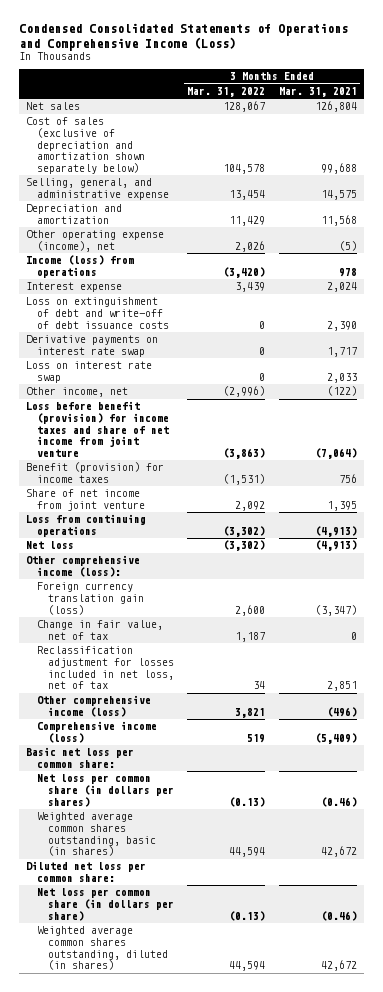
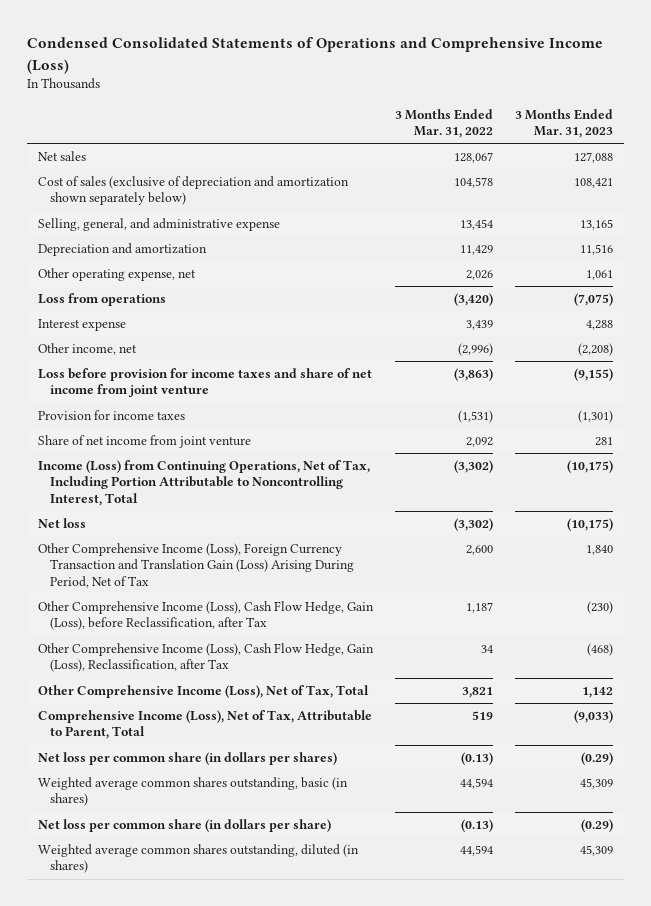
[278,87,357,98] Mar. 31, 2021 -> none
none -> [514,108,613,139] 3 Months Ended Mar. 31, 2023
[26,230,165,253] Other operating expense (income), net -> [37,267,196,281] Other operating expense, net
[26,255,135,279] Income (loss) from operations -> [37,292,166,306] Loss from operations
[26,297,169,329] Loss on extinguishment of debt and write-off of debt issuance costs -> none
[26,335,159,358] Derivative payments on interest rate swap -> none
[26,361,153,384] Loss on interest rate swap -> none
[26,401,169,458] Loss before benefit (provision) for income taxes and share of net income from joint venture -> [37,367,372,398] Loss before provision for income taxes and share of net income from joint venture
[26,462,165,484] Benefit (provision) for income taxes -> [37,409,185,420] Provision for income taxes
[26,514,147,538] Loss from continuing operations -> [37,459,370,506] Income (Loss) from Continuing Operations, Net of Tax, Including Portion Attributable to Noncontrolling Interest, Total
[26,555,141,578] Other comprehensive income (loss): -> none
[36,582,144,615] Foreign currency translation gain (loss) -> none
[26,747,135,769] Basic net loss per common share: -> none
none -> [37,542,354,588] Other Comprehensive Income (Loss), Foreign Currency Transaction and Translation Gain (Loss) Arising During Period, Net of Tax
[36,620,163,641] Change in fair value, net of tax -> [37,600,374,631] Other Comprehensive Income (Loss), Cash Flow Hedge, Gain (Loss), before Reclassification, after Tax
[36,646,174,690] Reclassification adjustment for losses included in net loss, net of tax -> [37,642,374,673] Other Comprehensive Income (Loss), Cash Flow Hedge, Gain (Loss), Reclassification, after Tax
[36,695,151,718] Other comprehensive income (loss) -> [37,684,369,698] Other Comprehensive Income (Loss), Net of Tax, Total
[36,721,157,744] Comprehensive income (loss) -> [37,709,372,740] Comprehensive Income (Loss), Net of Tax, Attributable to Parent, Total
[26,861,147,883] Diluted net loss per common share: -> none

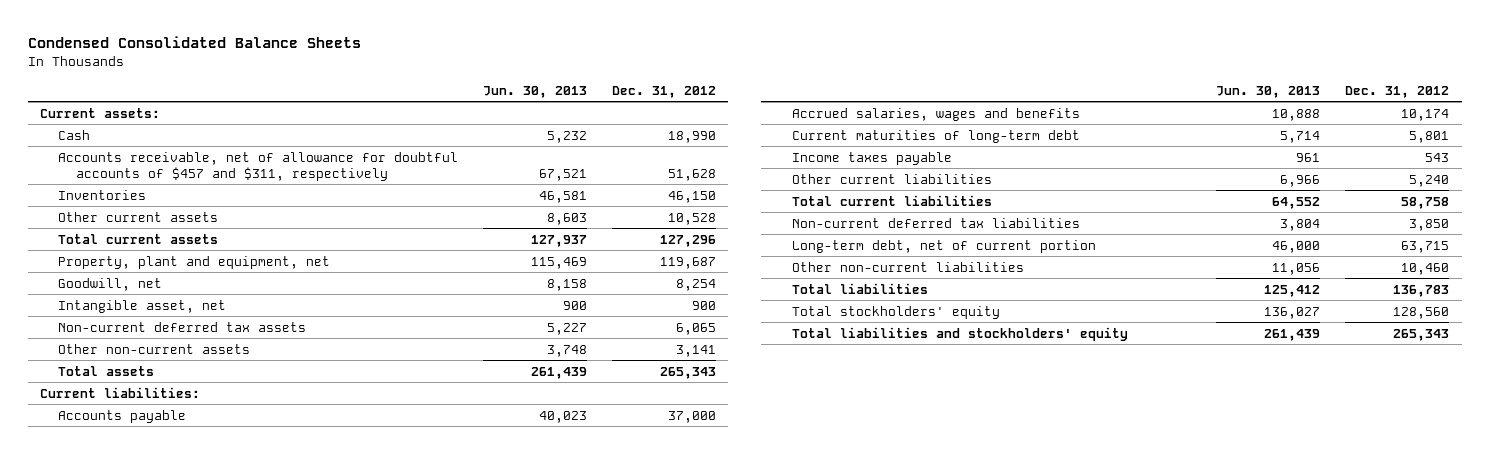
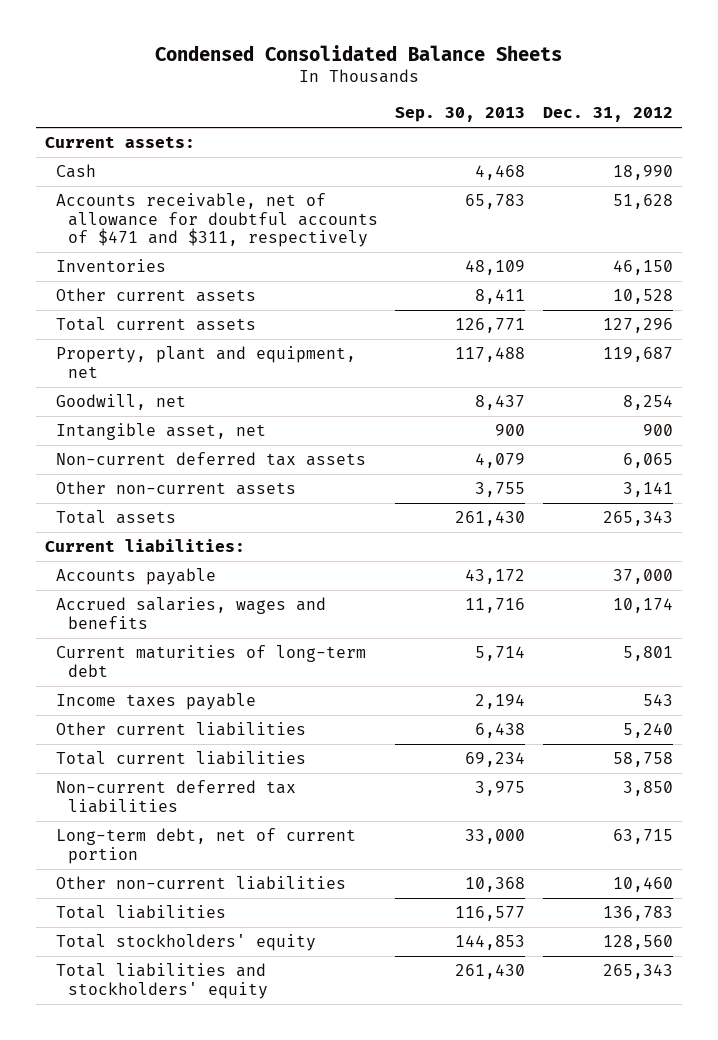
[482,85,587,98] Jun. 30, 2013 -> none
none -> [395,107,526,123] Sep. 30, 2013
[58,151,459,181] Accounts receivable, net of allowance for doubtful accounts of $457 and $311, respectively -> [56,193,378,248] Accounts receivable, net of allowance for doubtful accounts of $471 and $311, respectively

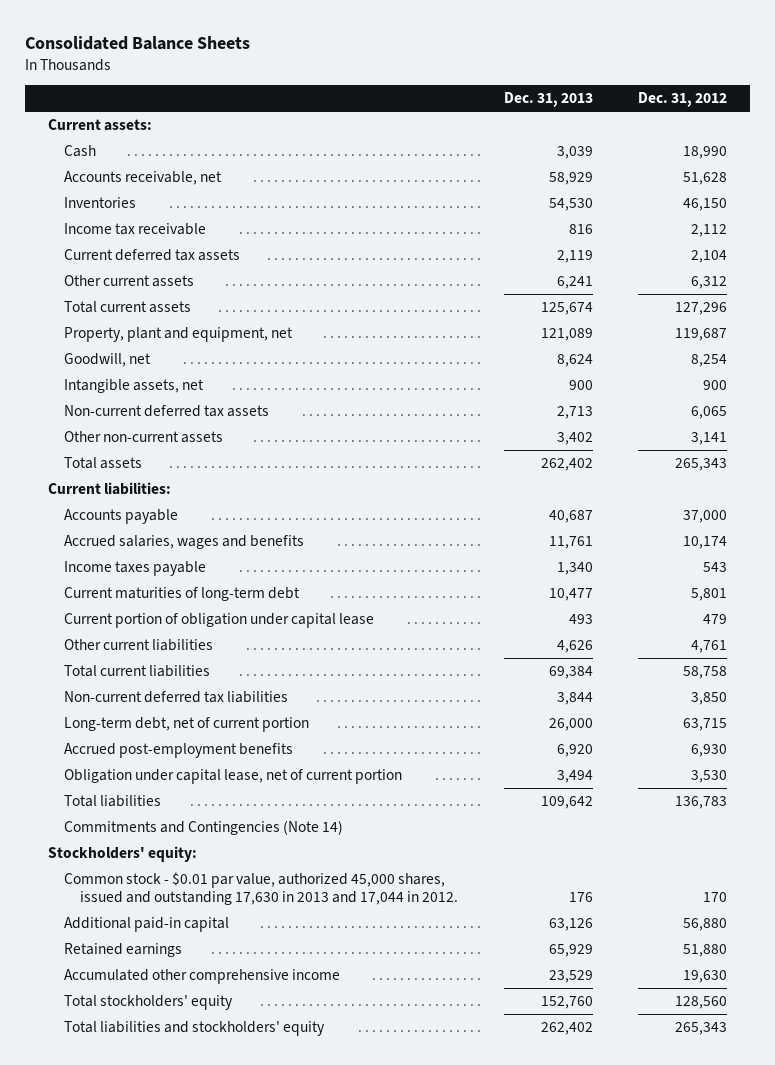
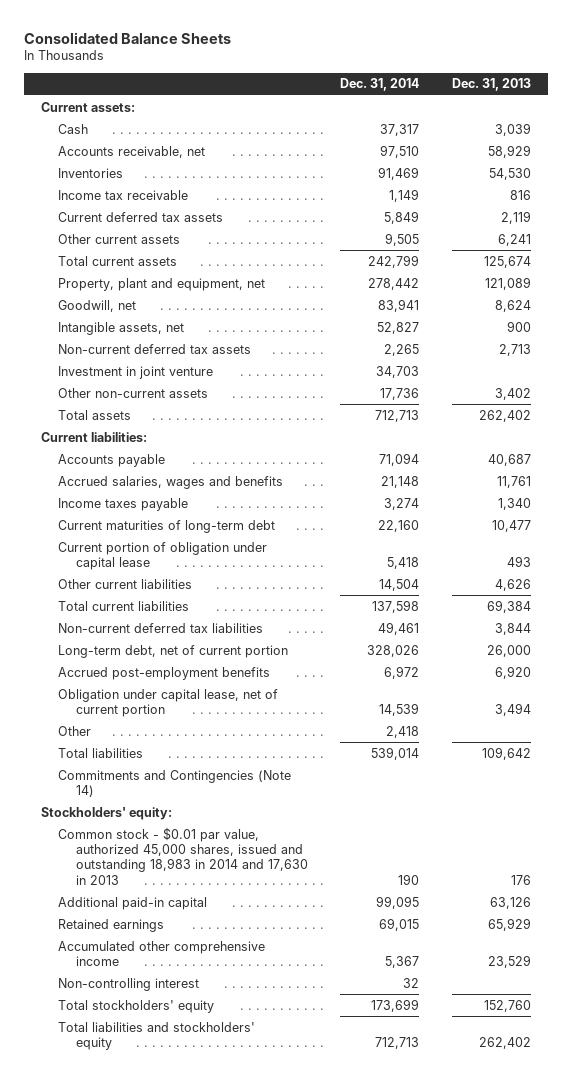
[638,92,728,108] Dec. 31, 2012 -> none
none -> [340,78,420,92] Dec. 31, 2014
none -> [58,365,214,379] Investment in joint venture
none -> [58,725,92,736] Other
[63,871,458,906] Common stock - $0.01 par value, authorized 45,000 shares, issued and outstanding 17,630 in 2013 and 17,044 in 2012. -> [58,826,308,885] Common stock - $0.01 par value, authorized 45,000 shares, issued and outstanding 18,983 in 2014 and 17,630 in 2013
none -> [58,977,200,991] Non-controlling interest

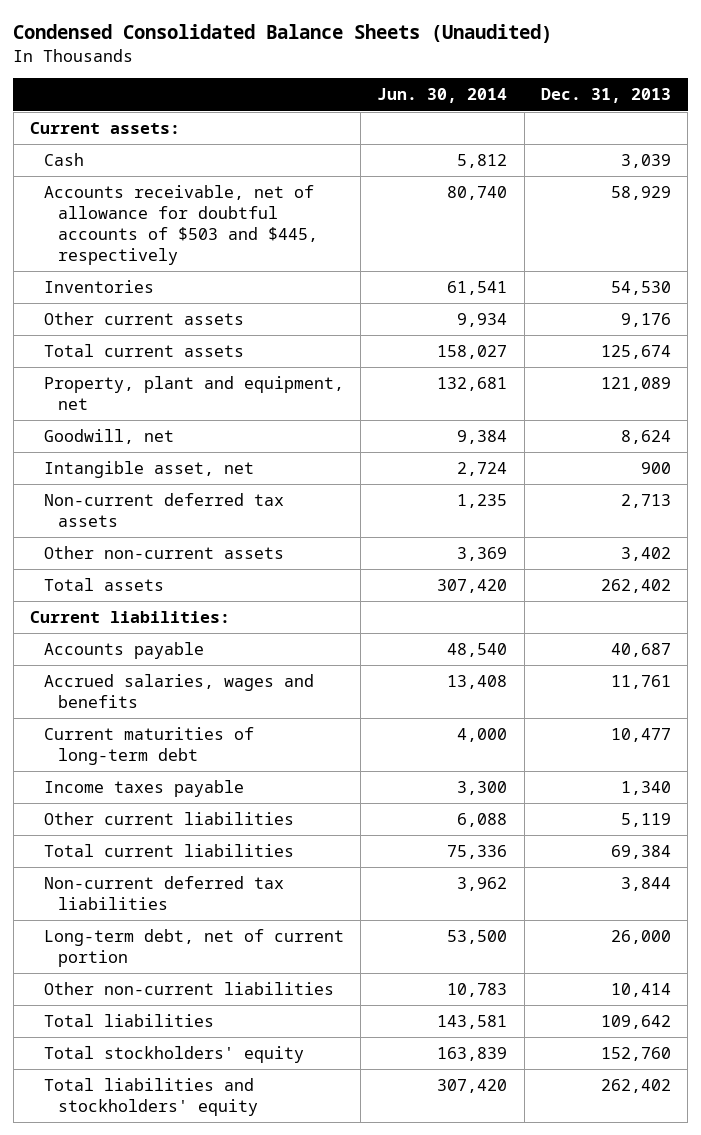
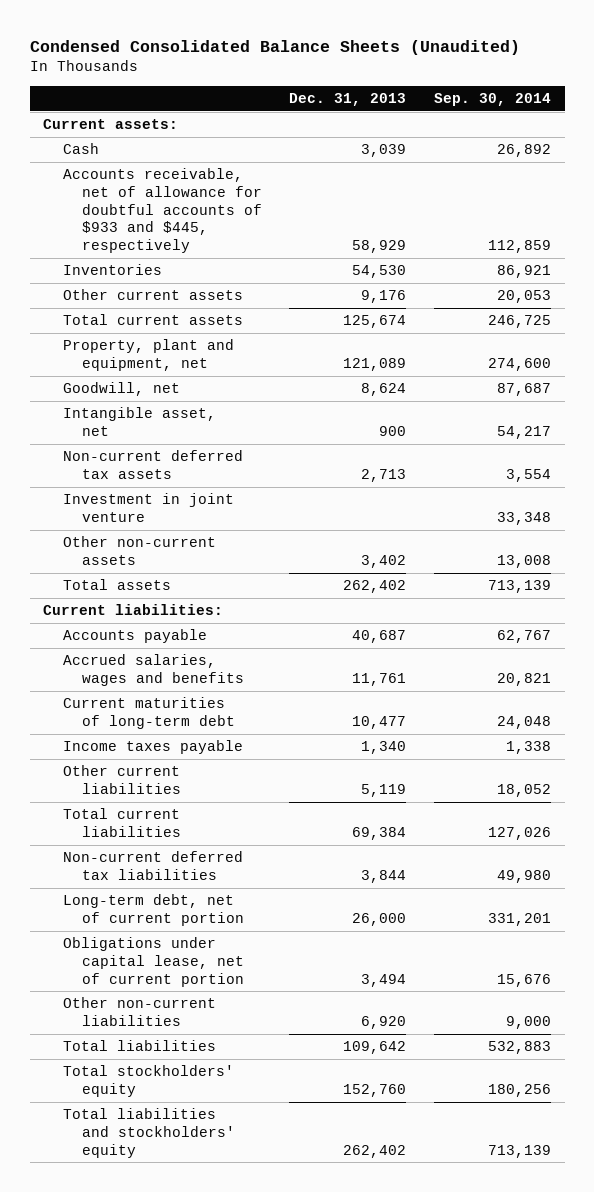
[377,88,508,104] Jun. 30, 2014 -> none
none -> [433,93,551,107] Sep. 30, 2014
[43,185,318,265] Accounts receivable, net of allowance for doubtful accounts of $503 and $445, respectively -> [62,168,262,253] Accounts receivable, net of allowance for doubtful accounts of $933 and $445, respectively
none -> [62,493,234,522] Investment in joint venture
none -> [62,937,244,987] Obligations under capital lease, net of current portion
[610,983,671,998] 10,414 -> [361,1015,407,1029] 6,920

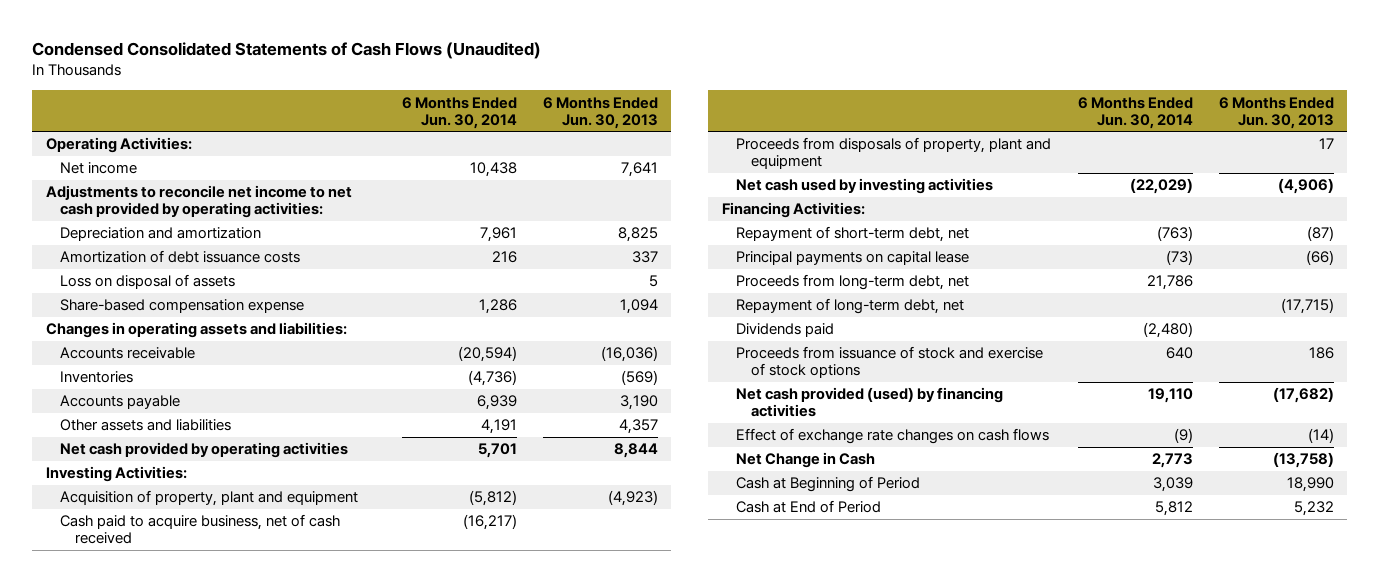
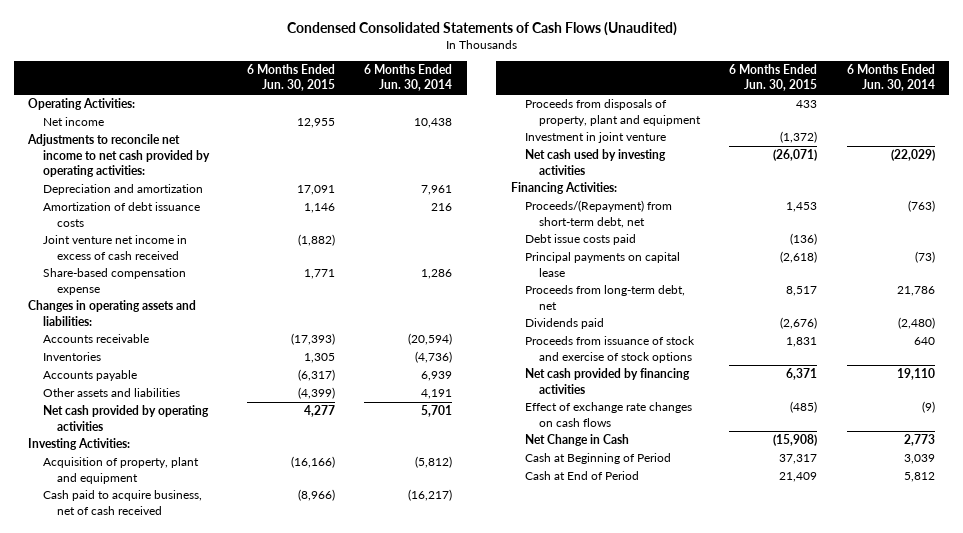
[542,96,658,129] 6 Months Ended Jun. 30, 2013 -> none
none -> [246,64,335,92] 6 Months Ended Jun. 30, 2015
[60,274,236,290] Loss on disposal of assets -> none
none -> [42,235,187,260] Joint venture net income in excess of cash received
none -> [525,132,667,144] Investment in joint venture
[736,226,970,243] Repayment of short-term debt, net -> [525,200,673,228] Proceeds/(Repayment) from short-term debt, net
none -> [525,234,637,246] Debt issue costs paid
[736,298,965,315] Repayment of long-term debt, net -> none
[736,387,1004,418] Net cash provided (used) by financing activities -> [525,368,691,394] Net cash provided by financing activities

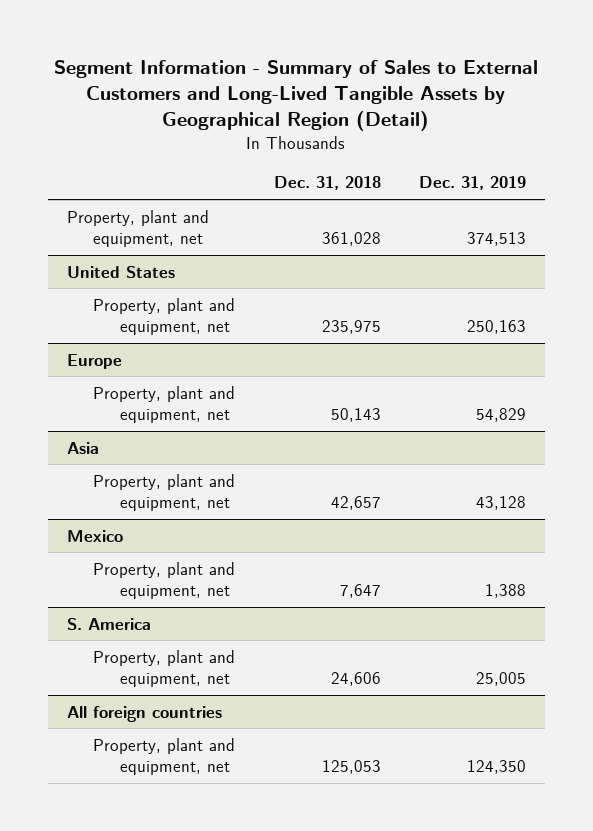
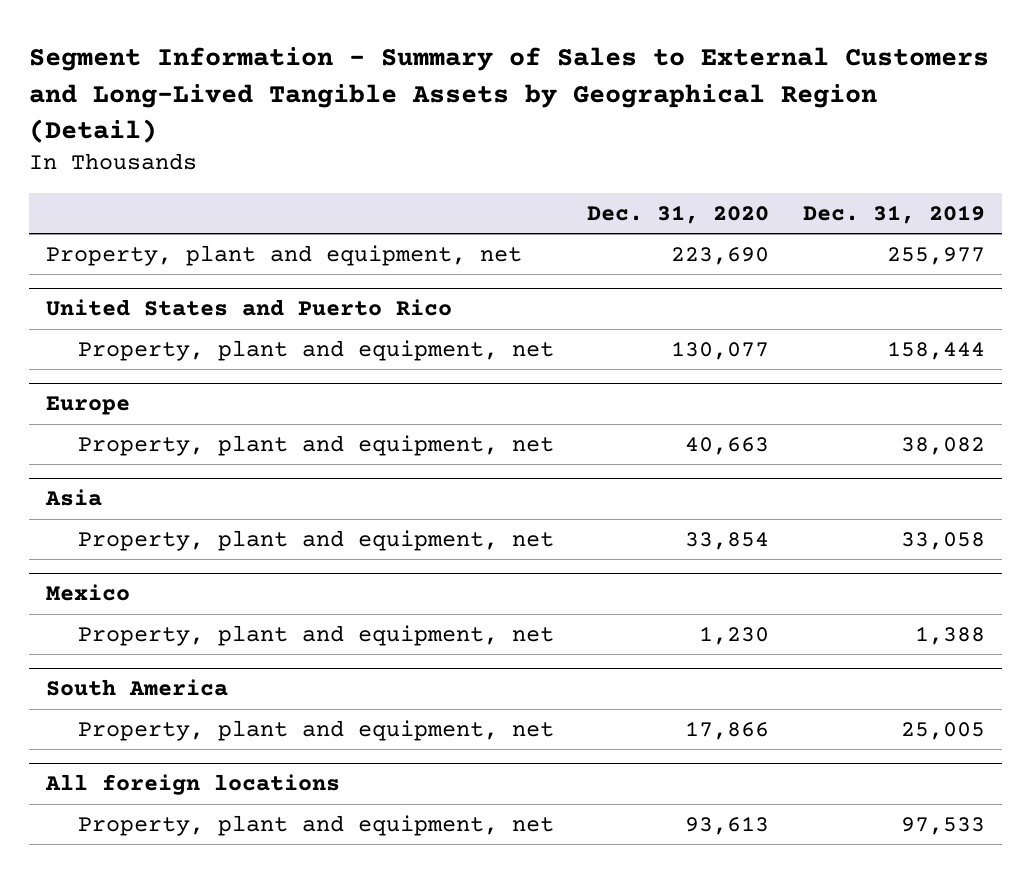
[273,176,381,191] Dec. 31, 2018 -> none
none -> [587,204,770,224] Dec. 31, 2020
[466,231,526,246] 374,513 -> [887,246,986,265] 255,977
[66,265,175,278] United States -> [46,299,453,317] United States and Puerto Rico
[466,319,526,334] 250,163 -> [887,340,986,360] 158,444
[475,407,526,422] 54,829 -> [901,436,986,455] 38,082
[475,495,526,510] 43,128 -> [901,531,986,550] 33,058
[66,617,151,630] S. America -> [46,679,229,697] South America
[66,705,222,722] All foreign countries -> [45,774,341,796] All foreign locations
[466,759,526,774] 124,350 -> [901,816,986,835] 97,533

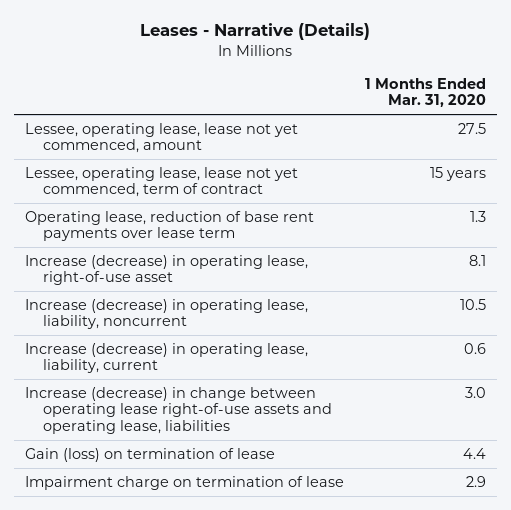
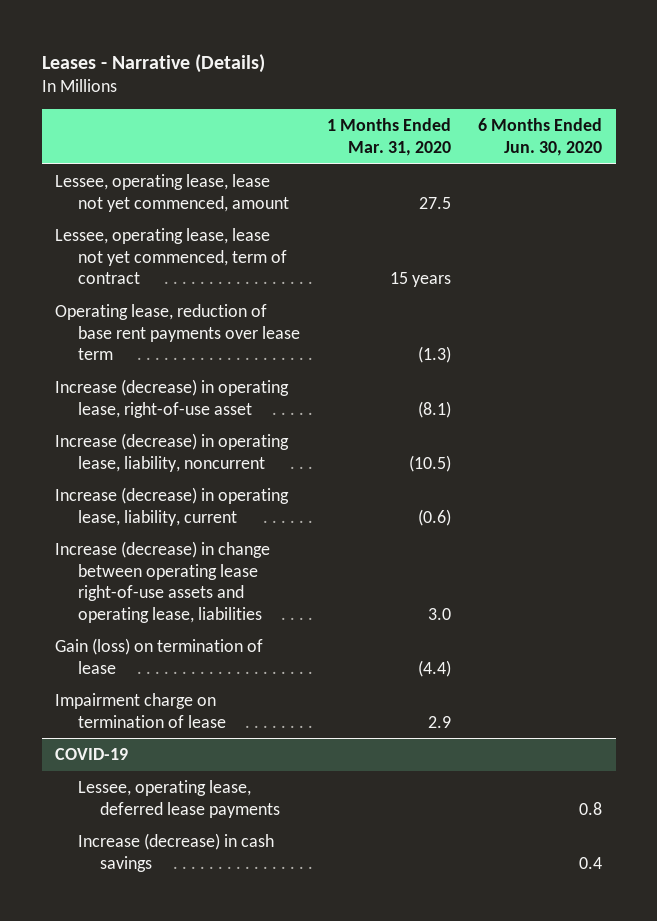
none -> [478,118,603,156] 6 Months Ended Jun. 30, 2020
[469,210,486,222] 1.3 -> [417,346,451,364] (1.3)
[468,254,486,266] 8.1 -> [417,400,451,418] (8.1)
[459,298,486,310] 10.5 -> [408,454,451,472] (10.5)
[463,342,486,354] 0.6 -> [417,508,451,526] (0.6)
[462,447,486,459] 4.4 -> [417,659,451,677] (4.4)
none -> [55,748,129,761] COVID-19
none -> [77,780,280,818] Lessee, operating lease, deferred lease payments
none -> [77,833,274,872] Increase (decrease) in cash savings

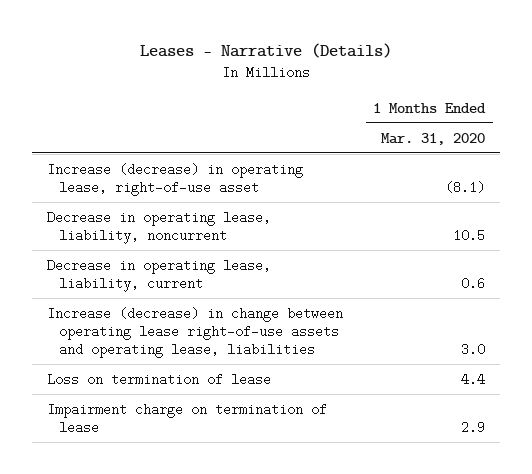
[478,118,603,156] 6 Months Ended Jun. 30, 2020 -> none
[55,174,289,212] Lessee, operating lease, lease not yet commenced, amount -> none
[55,228,287,285] Lessee, operating lease, lease not yet commenced, term of contract -> none
[55,304,300,361] Operating lease, reduction of base rent payments over lease term -> none
[55,433,290,472] Increase (decrease) in operating lease, liability, noncurrent -> [46,210,271,245] Decrease in operating lease, liability, noncurrent
[408,454,451,472] (10.5) -> [453,229,486,243] 10.5
[55,487,290,526] Increase (decrease) in operating lease, liability, current -> [46,258,271,293] Decrease in operating lease, liability, current
[417,508,451,526] (0.6) -> [461,277,486,291] 0.6
[55,638,264,674] Gain (loss) on termination of lease -> [46,372,271,386] Loss on termination of lease
[417,659,451,677] (4.4) -> [461,372,486,386] 4.4
[55,748,129,761] COVID-19 -> none
[77,780,280,818] Lessee, operating lease, deferred lease payments -> none
[77,833,274,872] Increase (decrease) in cash savings -> none

